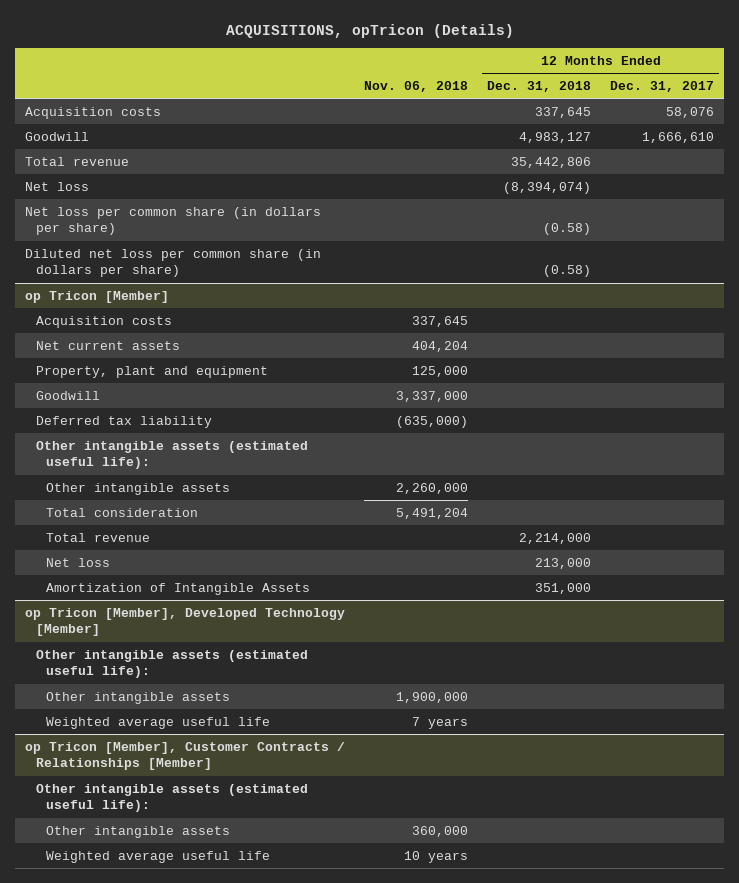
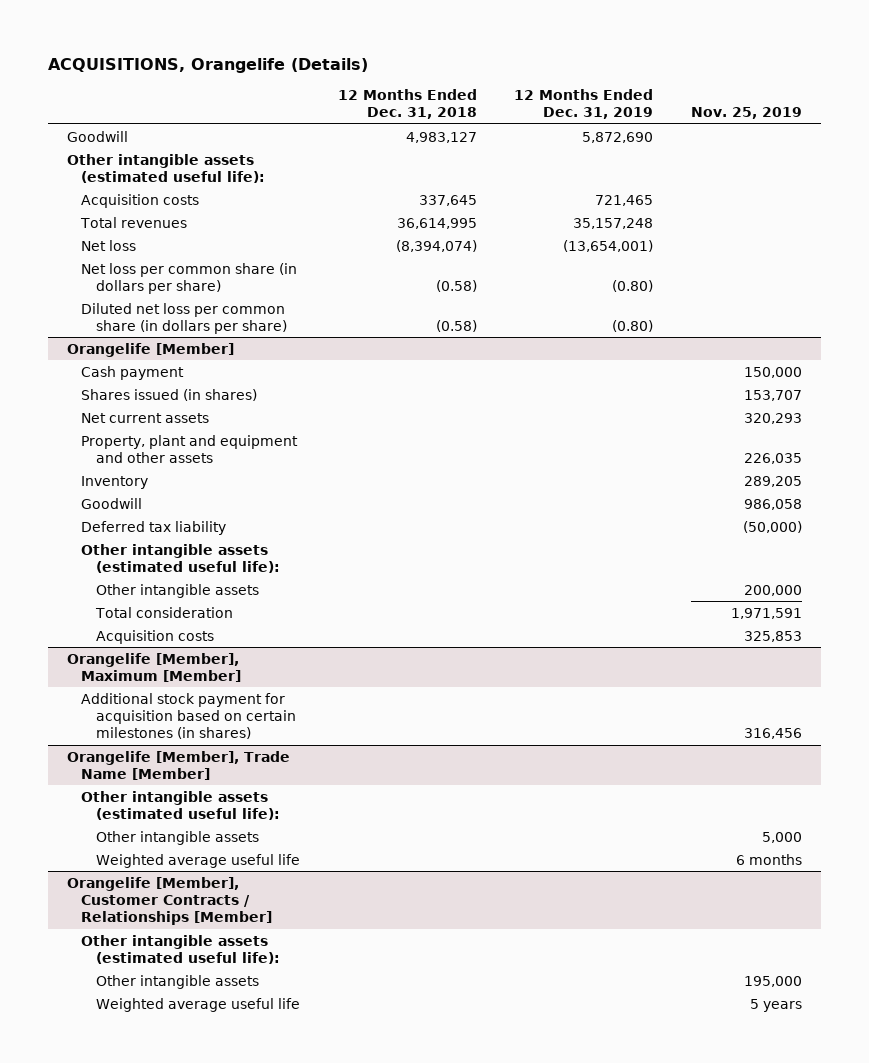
[225,24,514,39] ACQUISITIONS, opTricon (Details) -> [48,57,369,73] ACQUISITIONS, Orangelife (Details)
[364,80,469,92] Nov. 06, 2018 -> none
[610,80,715,92] Dec. 31, 2017 -> none
none -> [514,88,654,120] 12 Months Ended Dec. 31, 2019
none -> [691,107,803,120] Nov. 25, 2019
none -> [67,153,266,183] Other intangible assets (estimated useful life):
[24,106,161,119] Acquisition costs -> [81,193,200,208] Acquisition costs
[24,156,129,166] Total revenue -> [80,216,188,228] Total revenues
[511,156,592,168] 35,442,806 -> [396,217,477,229] 36,614,995
[24,290,169,303] op Tricon [Member] -> none
[35,315,172,328] Acquisition costs -> none
[35,340,180,350] Net current assets -> none
[35,365,268,378] Property, plant and equipment -> none
[35,390,100,400] Goodwill -> none
[35,415,212,428] Deferred tax liability -> none
[35,440,308,470] Other intangible assets (estimated useful life): -> none
[46,482,231,495] Other intangible assets -> none
[46,507,199,517] Total consideration -> none
[46,532,151,542] Total revenue -> none
[46,557,111,567] Net loss -> none
[46,582,311,595] Amortization of Intangible Assets -> none
[24,607,345,637] op Tricon [Member], Developed Technology [Member] -> none
[35,649,308,679] Other intangible assets (estimated useful life): -> none
[46,691,231,704] Other intangible assets -> none
[46,716,271,729] Weighted average useful life -> none
none -> [67,342,235,357] Orangelife [Member]
none -> [81,365,185,380] Cash payment
none -> [81,388,258,401] Shares issued (in shares)
none -> [81,412,210,423] Net current assets
none -> [81,434,299,463] Property, plant and equipment and other assets
none -> [81,475,149,489] Inventory
none -> [81,497,143,509] Goodwill
none -> [81,520,227,535] Deferred tax liability
none -> [81,543,280,573] Other intangible assets (estimated useful life):
none -> [95,583,259,598] Other intangible assets
none -> [94,606,233,618] Total consideration
none -> [95,629,214,644] Acquisition costs
none -> [67,652,242,682] Orangelife [Member], Maximum [Member]
none -> [81,692,296,740] Additional stock payment for acquisition based on certain milestones (in shares)
none -> [67,750,291,780] Orangelife [Member], Trade Name [Member]
none -> [81,790,280,820] Other intangible assets (estimated useful life):
none -> [95,830,259,845] Other intangible assets
none -> [95,853,300,868] Weighted average useful life
[24,741,345,771] op Tricon [Member], Customer Contracts / Relationships [Member] -> [67,876,273,926] Orangelife [Member], Customer Contracts / Relationships [Member]

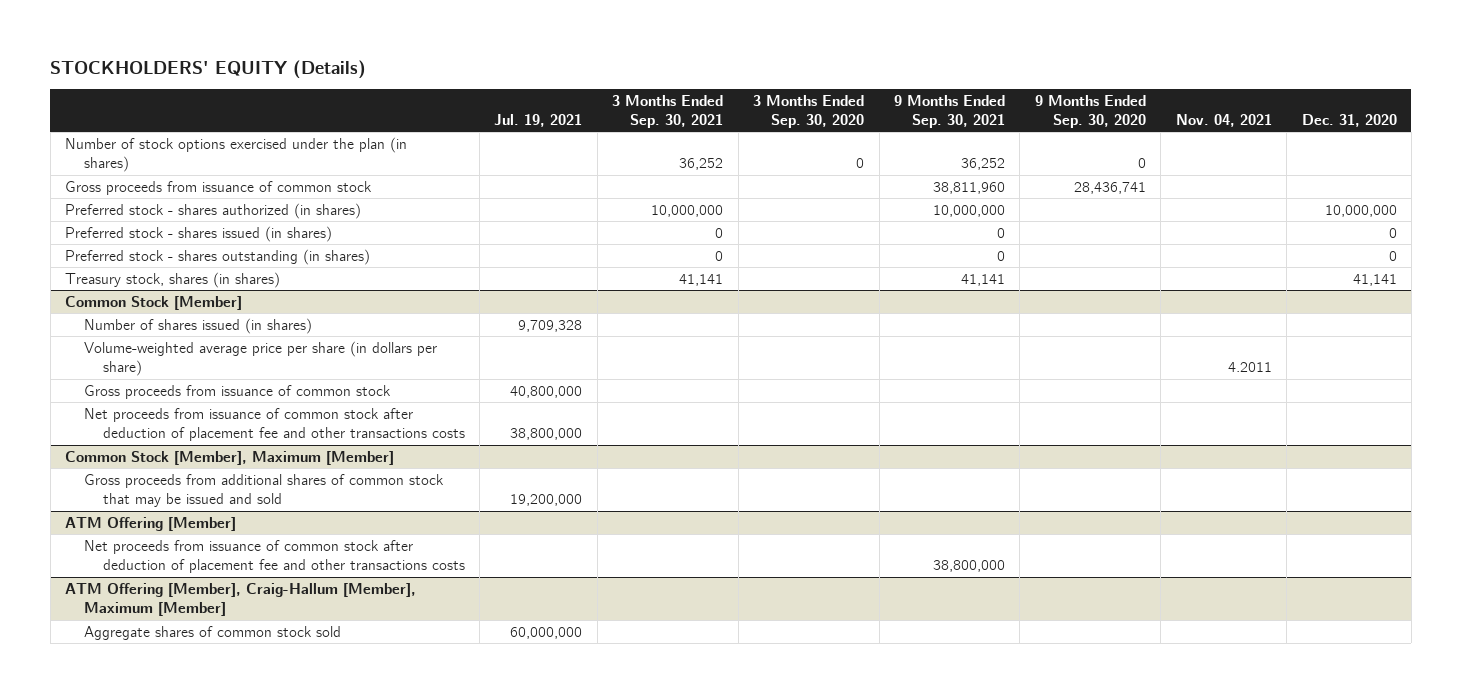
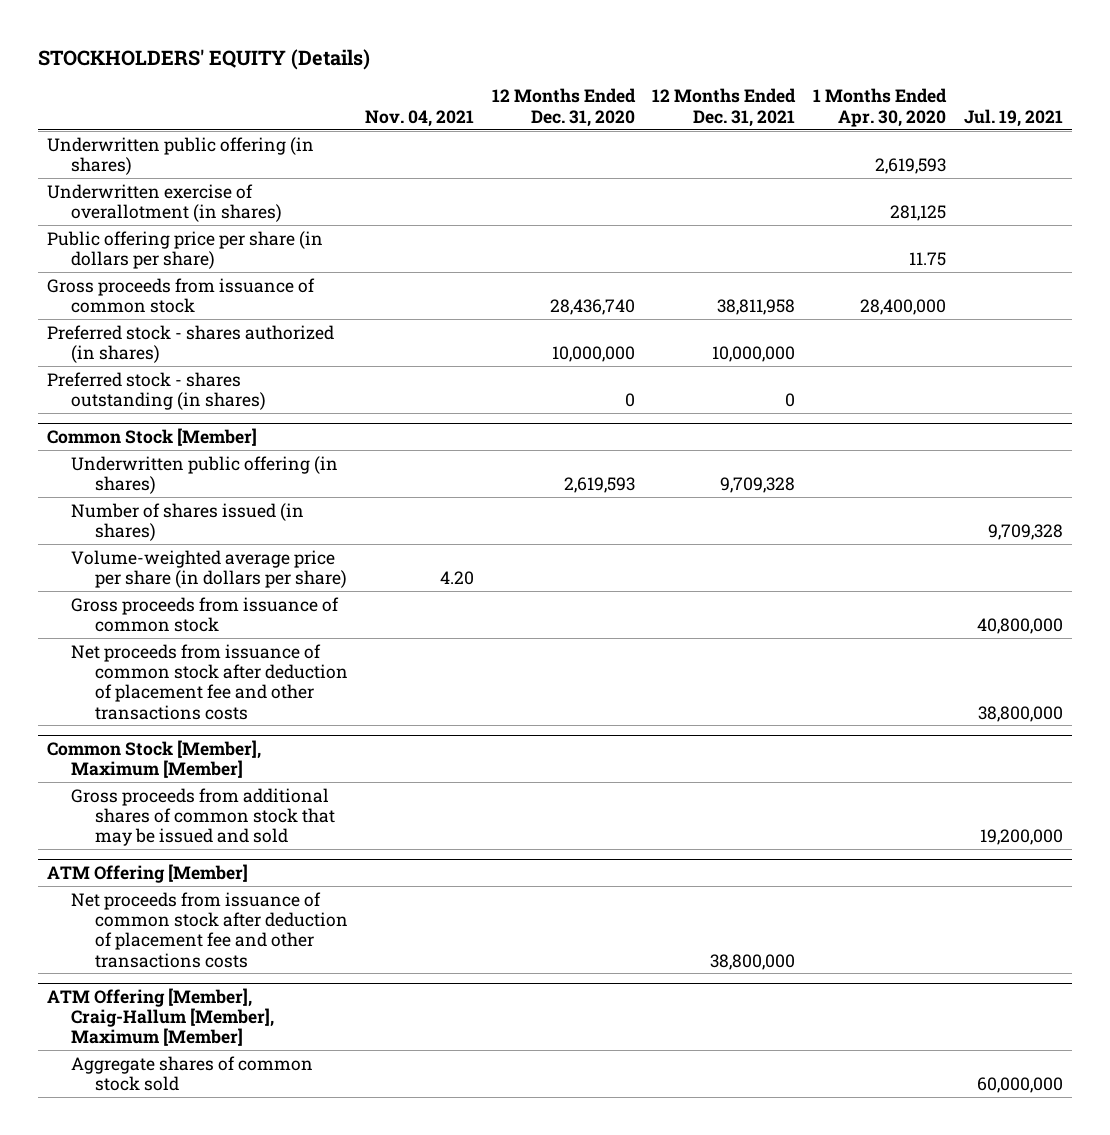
[612,94,724,128] 3 Months Ended Sep. 30, 2021 -> none
[753,94,865,128] 3 Months Ended Sep. 30, 2020 -> none
[894,94,1006,128] 9 Months Ended Sep. 30, 2021 -> none
[1034,94,1146,128] 9 Months Ended Sep. 30, 2020 -> none
[1301,113,1397,127] Dec. 31, 2020 -> none
none -> [491,88,636,127] 12 Months Ended Dec. 31, 2020
none -> [652,88,797,127] 12 Months Ended Dec. 31, 2021
none -> [813,88,948,127] 1 Months Ended Apr. 30, 2020
[65,136,408,173] Number of stock options exercised under the plan (in shares) -> none
none -> [47,136,315,175] Underwritten public offering (in shares)
none -> [47,183,282,222] Underwritten exercise of overallotment (in shares)
none -> [47,230,324,269] Public offering price per share (in dollars per share)
[65,225,333,242] Preferred stock - shares issued (in shares) -> none
[65,271,281,288] Treasury stock, shares (in shares) -> none
none -> [70,455,338,494] Underwritten public offering (in shares)
[1227,362,1272,373] 4.2011 -> [440,570,475,585] 4.20

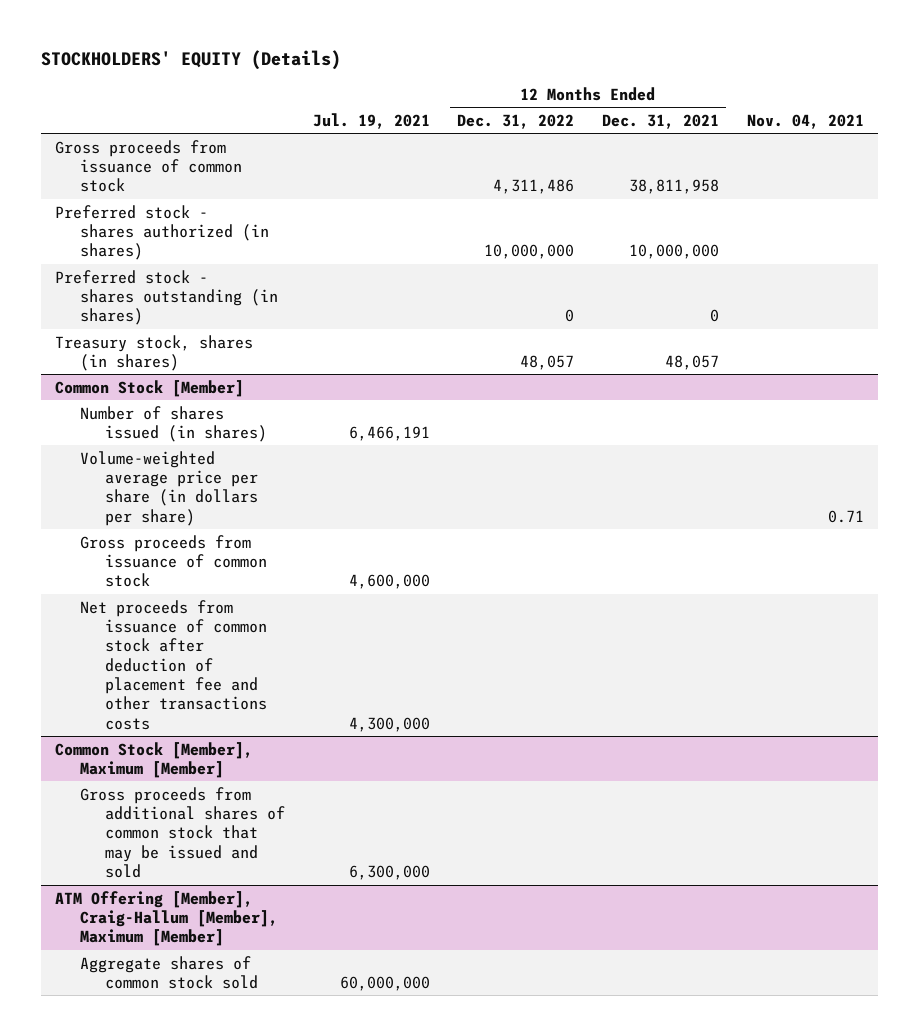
[491,88,636,127] 12 Months Ended Dec. 31, 2020 -> none
[813,88,948,127] 1 Months Ended Apr. 30, 2020 -> none
none -> [457,113,575,129] Dec. 31, 2022
[47,136,315,175] Underwritten public offering (in shares) -> none
[47,183,282,222] Underwritten exercise of overallotment (in shares) -> none
[47,230,324,269] Public offering price per share (in dollars per share) -> none
none -> [54,334,253,371] Treasury stock, shares (in shares)
[70,455,338,494] Underwritten public offering (in shares) -> none
[987,523,1063,540] 9,709,328 -> [348,425,430,441] 6,466,191
[440,570,475,585] 4.20 -> [827,509,864,523] 0.71
[976,617,1063,634] 40,800,000 -> [348,574,430,590] 4,600,000
[977,705,1063,722] 38,800,000 -> [348,716,430,732] 4,300,000
[47,863,249,883] ATM Offering [Member] -> none
[70,891,348,968] Net proceeds from issuance of common stock after deduction of placement fee and other transactions costs -> none
[979,829,1063,846] 19,200,000 -> [348,865,430,881] 6,300,000

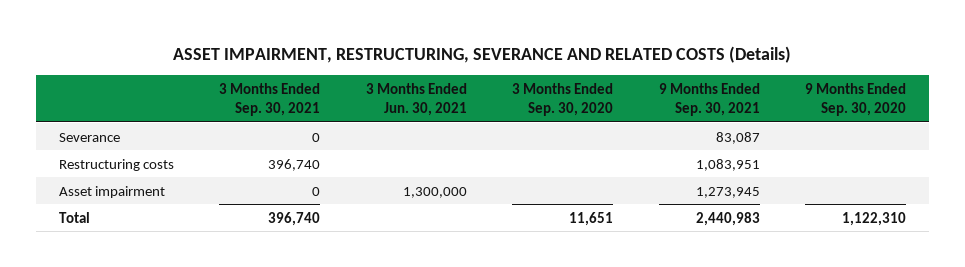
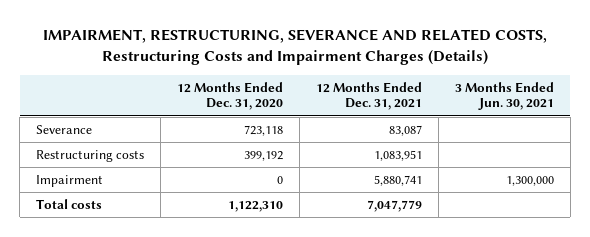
[173,46,792,64] ASSET IMPAIRMENT, RESTRUCTURING, SEVERANCE AND RELATED COSTS (Details) -> [43,29,548,66] IMPAIRMENT, RESTRUCTURING, SEVERANCE AND RELATED COSTS, Restructuring Costs and Impairment Charges (Details)
[219,82,321,117] 3 Months Ended Sep. 30, 2021 -> none
[512,82,614,117] 3 Months Ended Sep. 30, 2020 -> none
[658,82,760,117] 9 Months Ended Sep. 30, 2021 -> none
[804,82,906,117] 9 Months Ended Sep. 30, 2020 -> none
none -> [177,81,284,111] 12 Months Ended Dec. 31, 2020
none -> [316,81,423,111] 12 Months Ended Dec. 31, 2021
[59,185,166,198] Asset impairment -> [36,174,104,187] Impairment
[59,211,91,223] Total -> [36,198,103,209] Total costs

